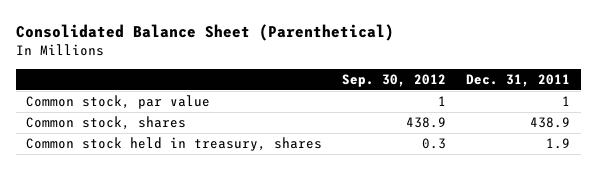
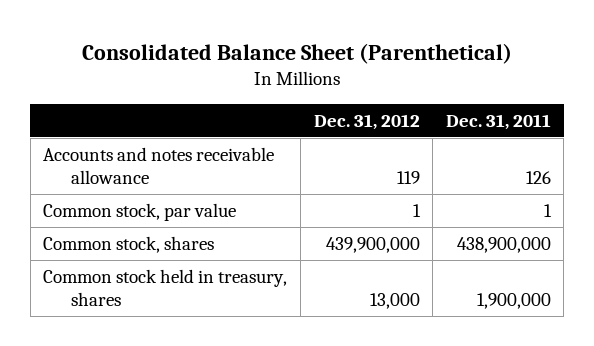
[342,73,447,87] Sep. 30, 2012 -> none
none -> [313,113,420,130] Dec. 31, 2012
none -> [43,146,275,185] Accounts and notes receivable allowance
[530,117,571,129] 438.9 -> [456,236,551,253] 438,900,000
[546,138,571,150] 1.9 -> [476,293,551,310] 1,900,000

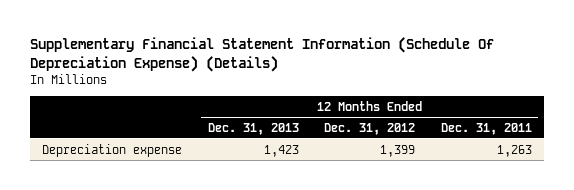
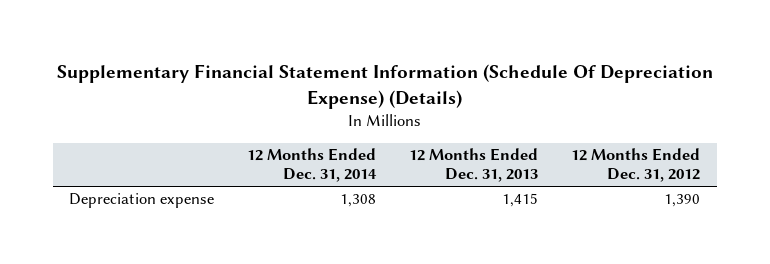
[440,122,532,135] Dec. 31, 2011 -> none
none -> [247,148,378,183] 12 Months Ended Dec. 31, 2014
[263,144,299,157] 1,423 -> [502,193,539,208] 1,415
[380,144,416,157] 1,399 -> [664,194,701,208] 1,390

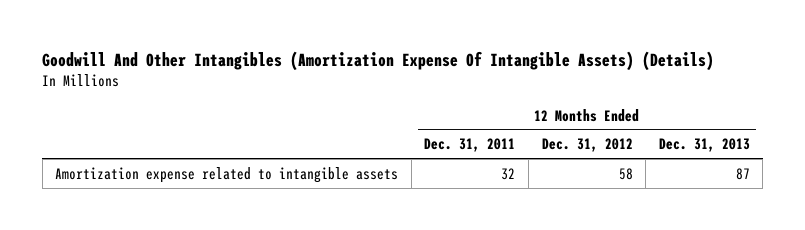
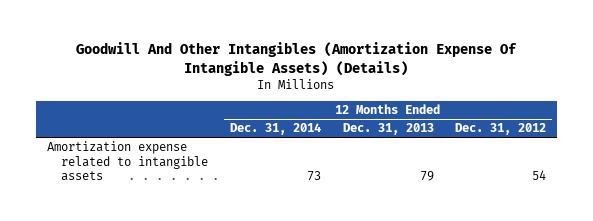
[424,138,516,153] Dec. 31, 2011 -> none
none -> [229,123,321,136] Dec. 31, 2014
[618,167,633,180] 58 -> [532,170,547,181] 54
[735,167,750,180] 87 -> [419,171,434,182] 79

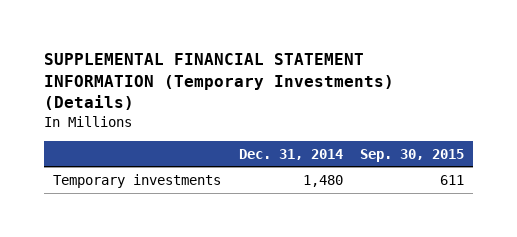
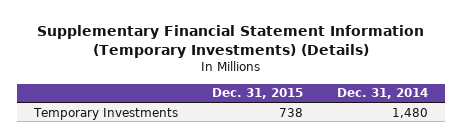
[43,53,394,111] SUPPLEMENTAL FINANCIAL STATEMENT INFORMATION (Temporary Investments) (Details) -> [36,24,424,58] Supplementary Financial Statement Information (Temporary Investments) (Details)
[360,148,465,162] Sep. 30, 2015 -> none
none -> [211,88,303,100] Dec. 31, 2015
[52,173,221,188] Temporary investments -> [32,107,178,120] Temporary Investments

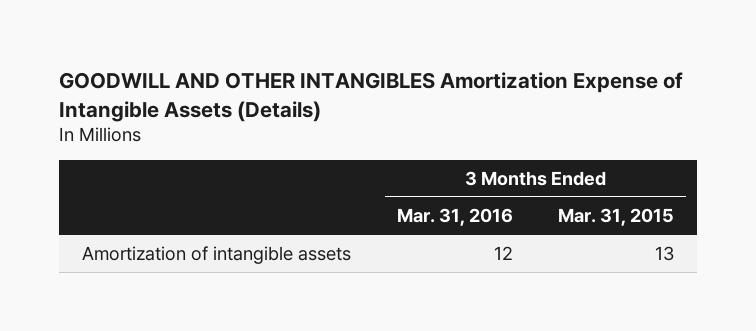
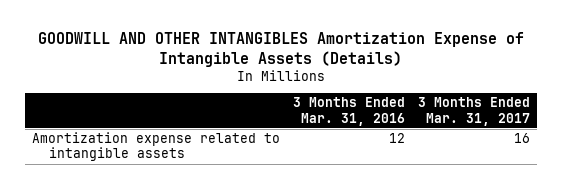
[558,208,675,227] Mar. 31, 2015 -> none
none -> [418,97,531,126] 3 Months Ended Mar. 31, 2017
[82,246,352,265] Amortization of intangible assets -> [31,132,280,162] Amortization expense related to intangible assets

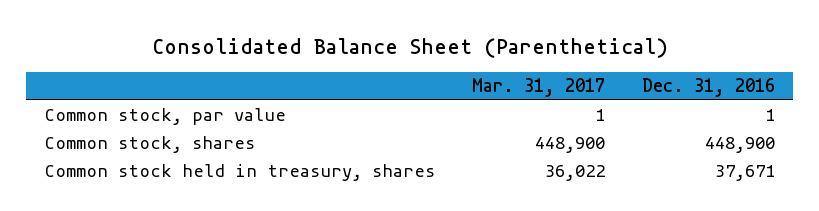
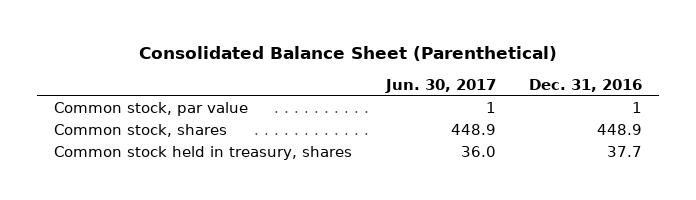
[472,78,606,98] Mar. 31, 2017 -> none
none -> [384,78,496,93] Jun. 30, 2017
[704,137,775,154] 448,900 -> [597,124,643,136] 448.9
[714,165,775,182] 37,671 -> [607,146,643,158] 37.7

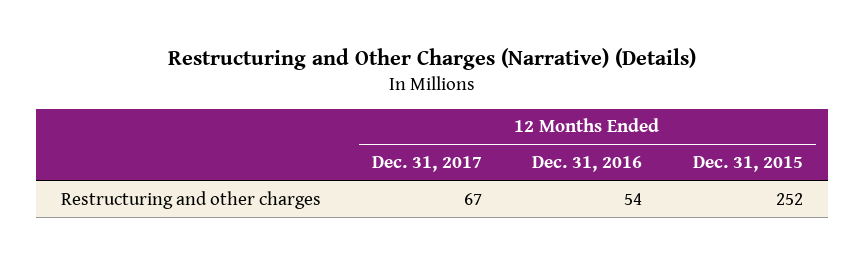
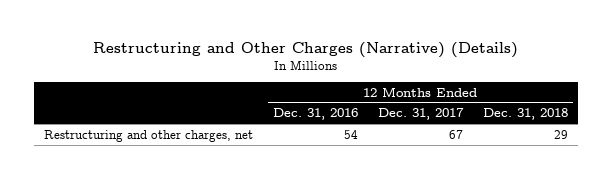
[692,156,803,173] Dec. 31, 2015 -> none
none -> [482,108,568,121] Dec. 31, 2018
[61,190,322,209] Restructuring and other charges -> [43,129,253,142] Restructuring and other charges, net

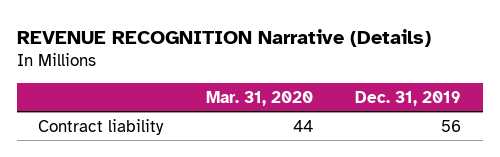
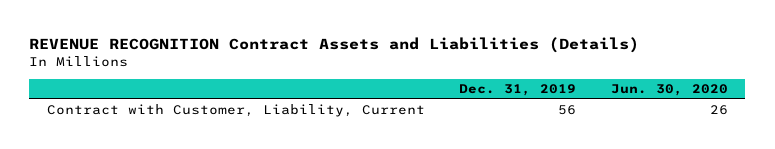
[17,28,432,47] REVENUE RECOGNITION Narrative (Details) -> [29,36,640,53] REVENUE RECOGNITION Contract Assets and Liabilities (Details)
[205,91,313,107] Mar. 31, 2020 -> none
none -> [611,84,729,97] Jun. 30, 2020
[38,118,165,135] Contract liability -> [46,104,425,118] Contract with Customer, Liability, Current

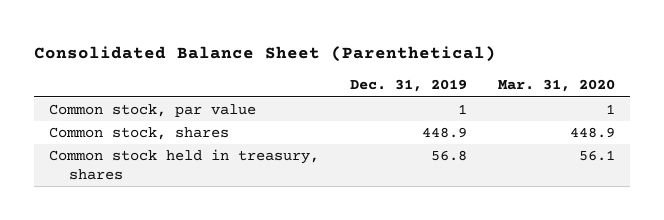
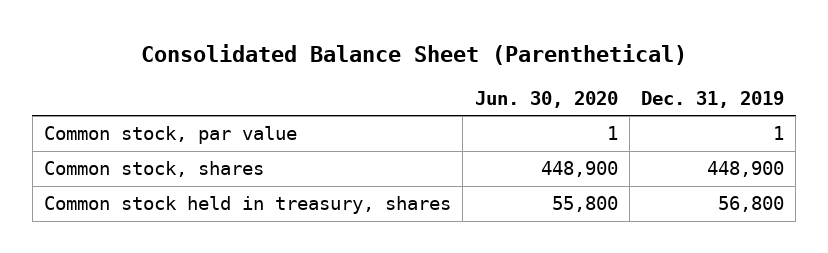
[497,79,615,93] Mar. 31, 2020 -> none
none -> [474,90,618,108] Jun. 30, 2020
[421,127,467,139] 448.9 -> [706,161,784,178] 448,900
[430,150,467,162] 56.8 -> [717,196,784,213] 56,800

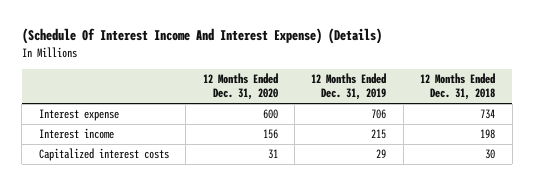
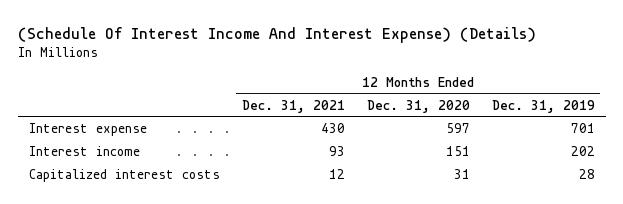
[420,72,496,101] 12 Months Ended Dec. 31, 2018 -> none
none -> [241,99,345,113] Dec. 31, 2021
[262,109,278,120] 600 -> [445,123,470,134] 597
[371,109,387,120] 706 -> [570,123,595,134] 701
[262,129,278,140] 156 -> [445,146,470,157] 151
[371,129,387,140] 215 -> [570,146,595,157] 202
[376,149,387,159] 29 -> [578,169,595,180] 28

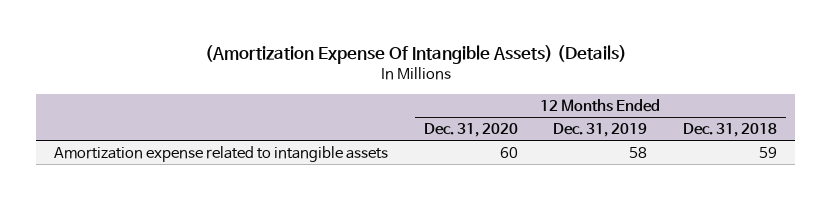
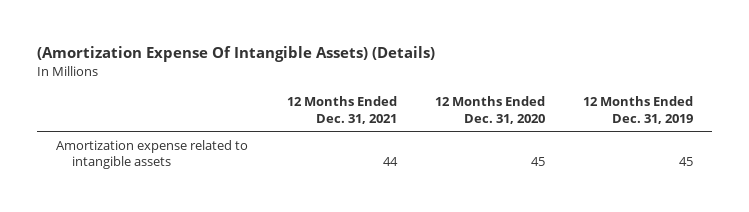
[683,123,778,138] Dec. 31, 2018 -> none
none -> [286,96,397,124] 12 Months Ended Dec. 31, 2021
[499,146,518,158] 60 -> [530,157,545,167] 45
[629,146,648,158] 58 -> [679,157,694,167] 45

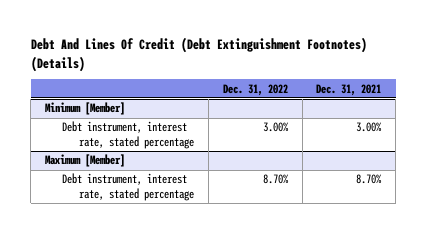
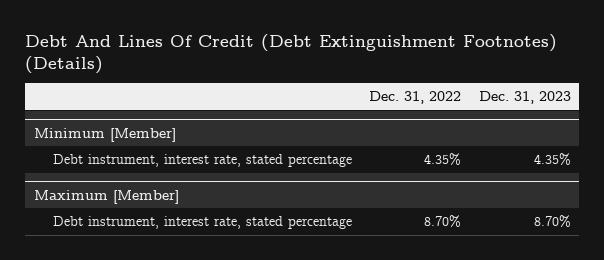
[316,83,382,96] Dec. 31, 2021 -> none
none -> [478,91,571,105] Dec. 31, 2023
[262,122,289,133] 3.00% -> [424,153,462,167] 4.35%

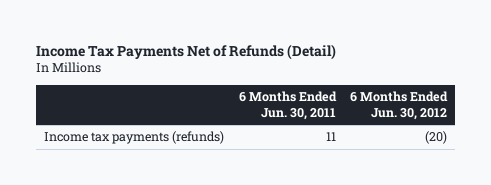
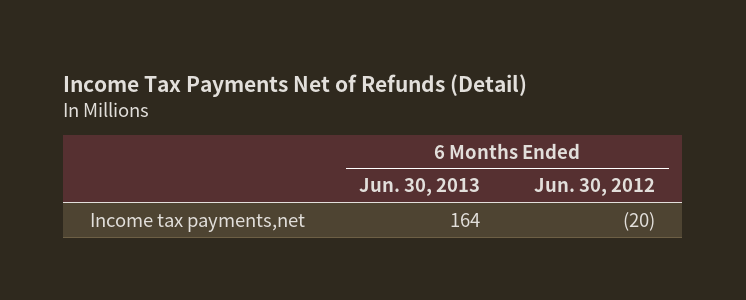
[238,90,337,120] 6 Months Ended Jun. 30, 2011 -> none
none -> [359,178,481,197] Jun. 30, 2013
[43,131,224,145] Income tax payments (refunds) -> [90,212,306,232] Income tax payments,net

